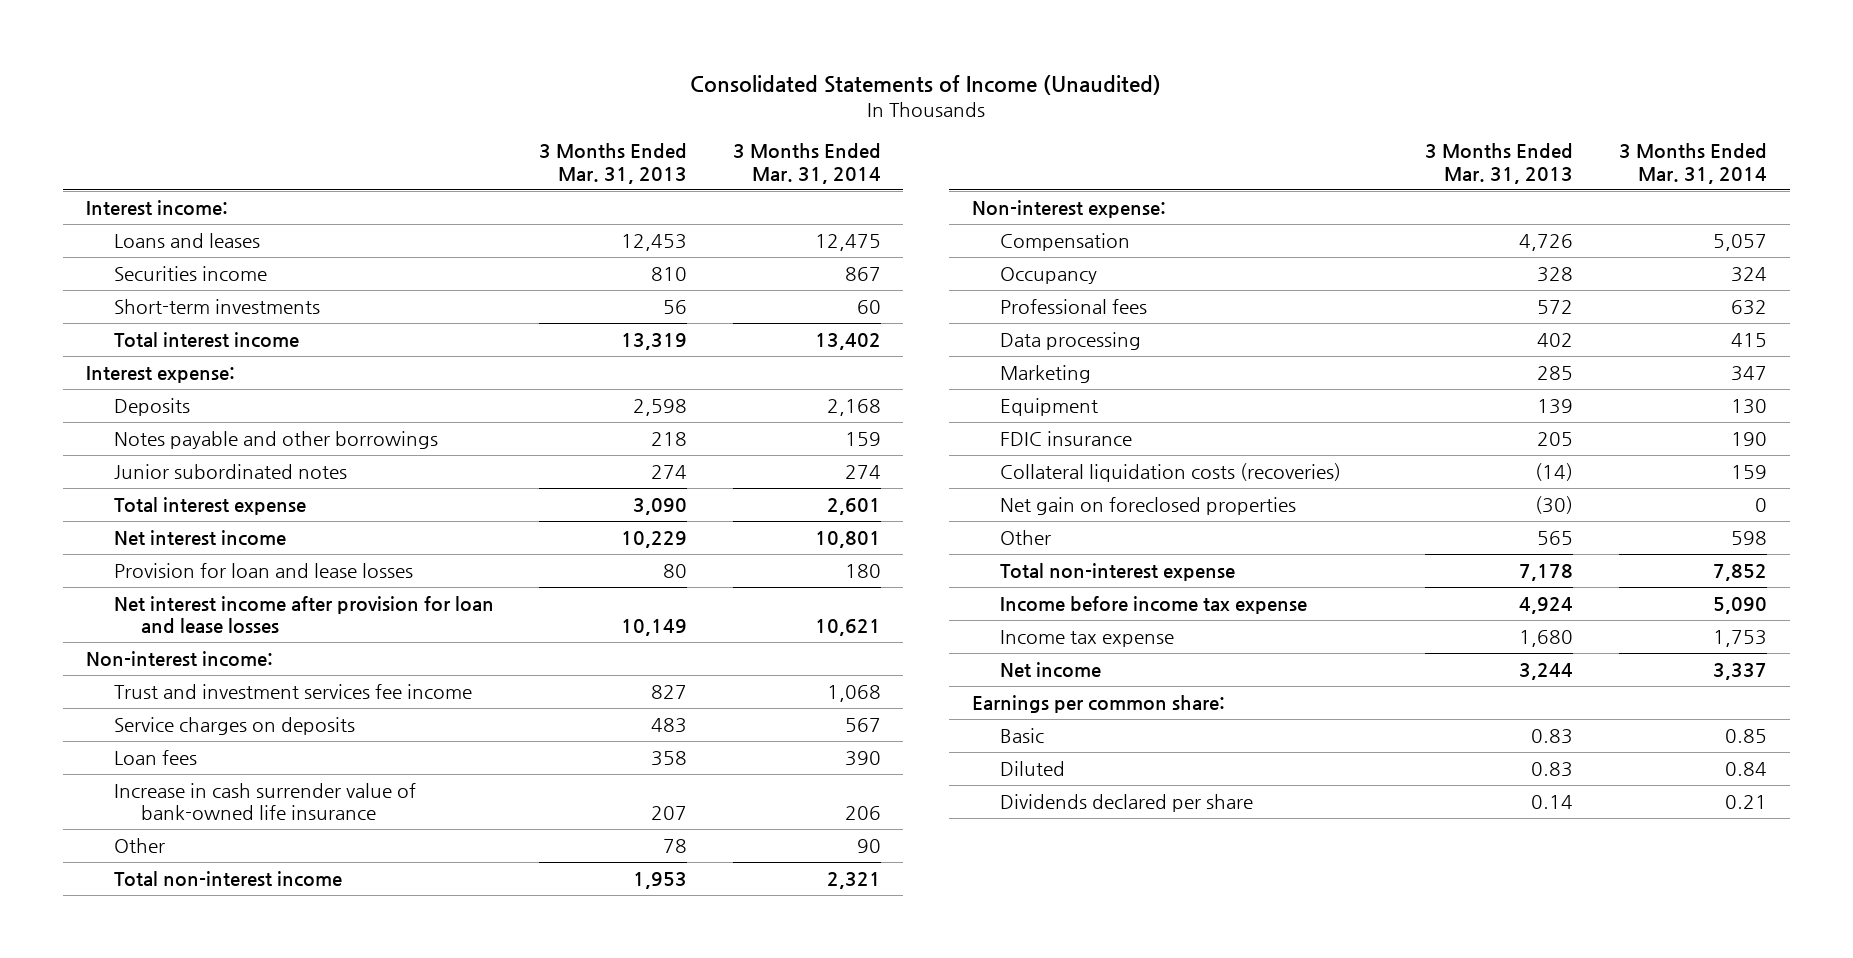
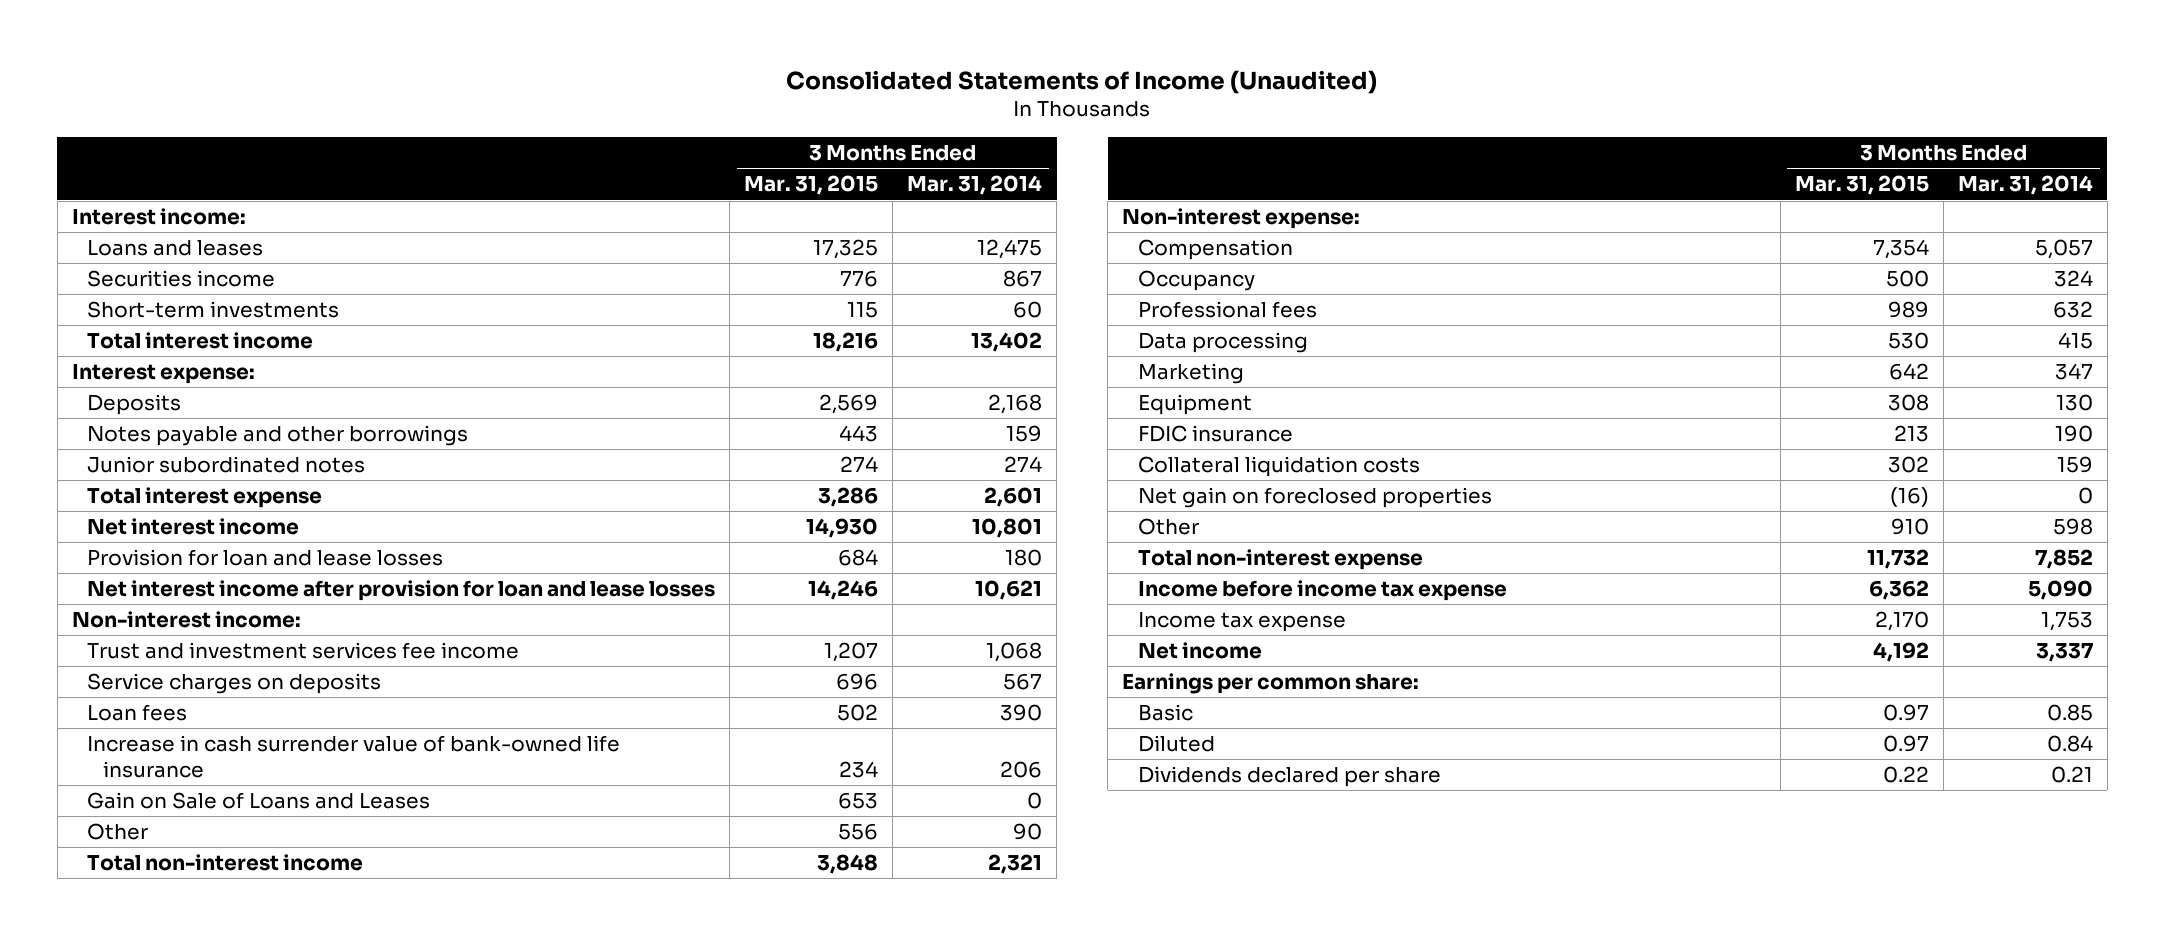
[539,143,688,184] 3 Months Ended Mar. 31, 2013 -> none
none -> [744,175,879,196] Mar. 31, 2015
none -> [87,792,431,810] Gain on Sale of Loans and Leases
[999,462,1341,482] Collateral liquidation costs (recoveries) -> [1137,456,1420,478] Collateral liquidation costs

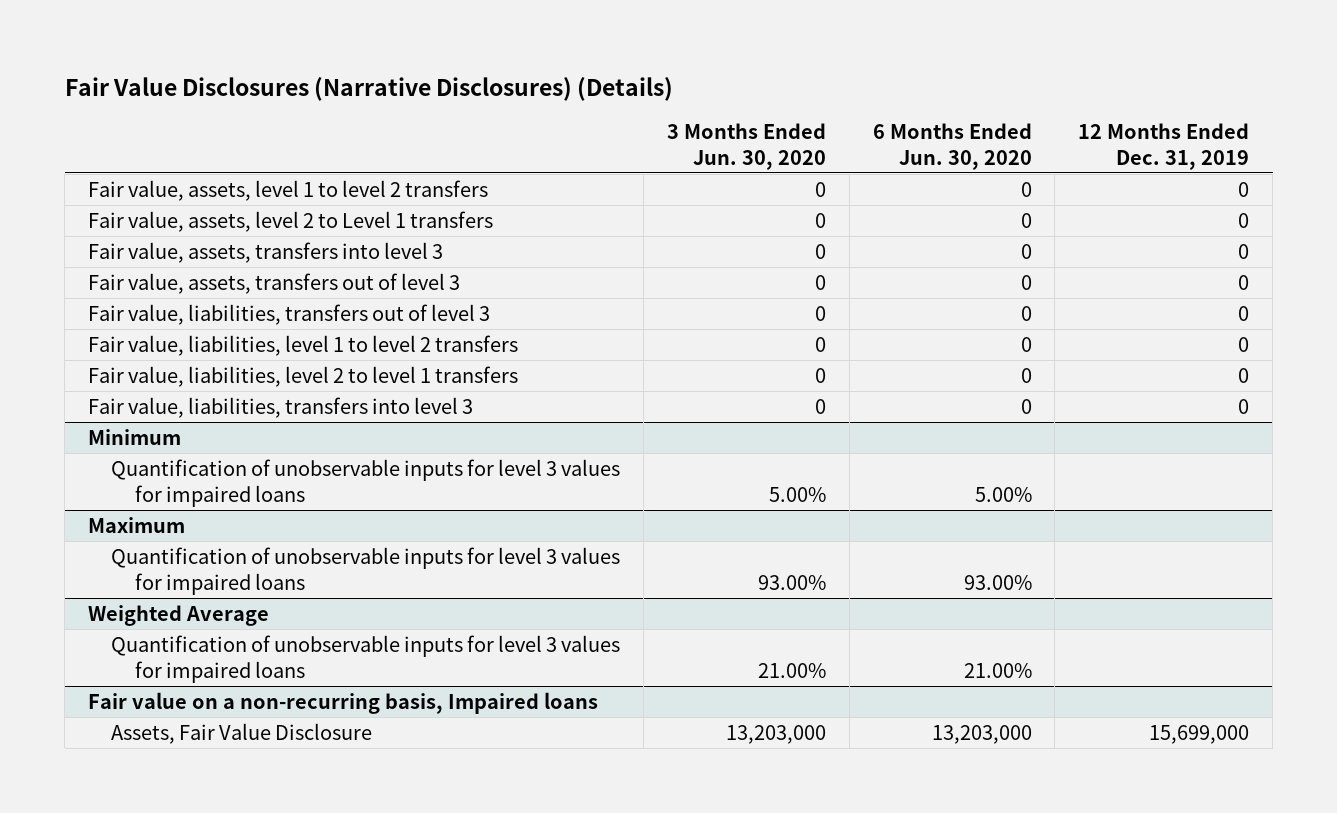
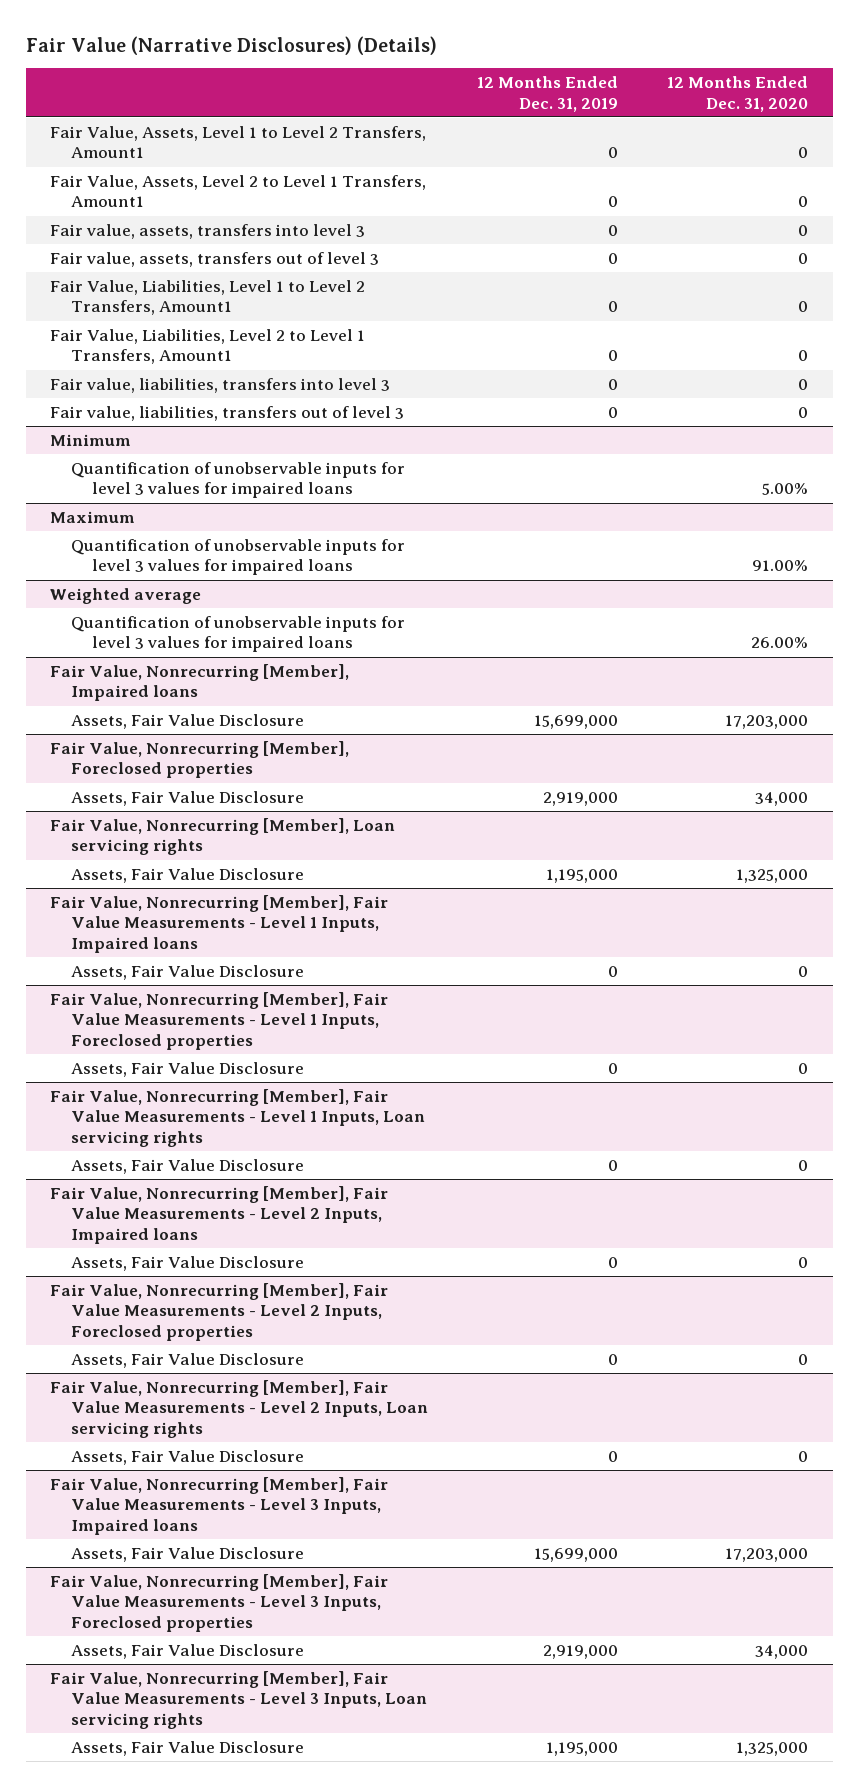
[64,76,673,101] Fair Value Disclosures (Narrative Disclosures) (Details) -> [25,35,437,55] Fair Value (Narrative Disclosures) (Details)
[667,122,827,170] 3 Months Ended Jun. 30, 2020 -> none
[872,122,1032,170] 6 Months Ended Jun. 30, 2020 -> none
none -> [667,76,809,112] 12 Months Ended Dec. 31, 2020
[87,180,488,202] Fair value, assets, level 1 to level 2 transfers -> [50,125,427,159] Fair Value, Assets, Level 1 to Level 2 Transfers, Amount1
[87,211,493,233] Fair value, assets, level 2 to Level 1 transfers -> [50,174,427,208] Fair Value, Assets, Level 2 to Level 1 Transfers, Amount1
[87,335,518,357] Fair value, liabilities, level 1 to level 2 transfers -> [50,279,366,316] Fair Value, Liabilities, Level 1 to Level 2 Transfers, Amount1
[87,366,518,388] Fair value, liabilities, level 2 to level 1 transfers -> [50,328,366,365] Fair Value, Liabilities, Level 2 to Level 1 Transfers, Amount1
[87,304,490,326] Fair value, liabilities, transfers out of level 3 -> [50,405,405,421] Fair value, liabilities, transfers out of level 3
[87,605,269,627] Weighted Average -> [50,587,202,604] Weighted average
[87,692,598,715] Fair value on a non-recurring basis, Impaired loans -> none
none -> [50,663,350,702] Fair Value, Nonrecurring [Member], Impaired loans
none -> [50,740,350,779] Fair Value, Nonrecurring [Member], Foreclosed properties
none -> [70,790,304,806] Assets, Fair Value Disclosure
none -> [50,817,396,856] Fair Value, Nonrecurring [Member], Loan servicing rights
none -> [70,867,304,883] Assets, Fair Value Disclosure
none -> [50,894,389,954] Fair Value, Nonrecurring [Member], Fair Value Measurements - Level 1 Inputs, Impaired loans
none -> [70,964,304,980] Assets, Fair Value Disclosure
none -> [50,991,389,1051] Fair Value, Nonrecurring [Member], Fair Value Measurements - Level 1 Inputs, Foreclosed properties
none -> [70,1061,304,1077] Assets, Fair Value Disclosure
none -> [50,1088,425,1148] Fair Value, Nonrecurring [Member], Fair Value Measurements - Level 1 Inputs, Loan servicing rights
none -> [70,1158,304,1174] Assets, Fair Value Disclosure
none -> [50,1185,389,1245] Fair Value, Nonrecurring [Member], Fair Value Measurements - Level 2 Inputs, Impaired loans
none -> [70,1255,304,1271] Assets, Fair Value Disclosure
none -> [50,1282,389,1342] Fair Value, Nonrecurring [Member], Fair Value Measurements - Level 2 Inputs, Foreclosed properties
none -> [70,1352,304,1368] Assets, Fair Value Disclosure
none -> [50,1379,428,1439] Fair Value, Nonrecurring [Member], Fair Value Measurements - Level 2 Inputs, Loan servicing rights
none -> [70,1449,304,1465] Assets, Fair Value Disclosure
none -> [50,1476,389,1536] Fair Value, Nonrecurring [Member], Fair Value Measurements - Level 3 Inputs, Impaired loans
none -> [70,1546,304,1562] Assets, Fair Value Disclosure
none -> [50,1573,389,1633] Fair Value, Nonrecurring [Member], Fair Value Measurements - Level 3 Inputs, Foreclosed properties
none -> [70,1643,304,1659] Assets, Fair Value Disclosure
none -> [50,1670,427,1730] Fair Value, Nonrecurring [Member], Fair Value Measurements - Level 3 Inputs, Loan servicing rights
none -> [70,1740,304,1756] Assets, Fair Value Disclosure

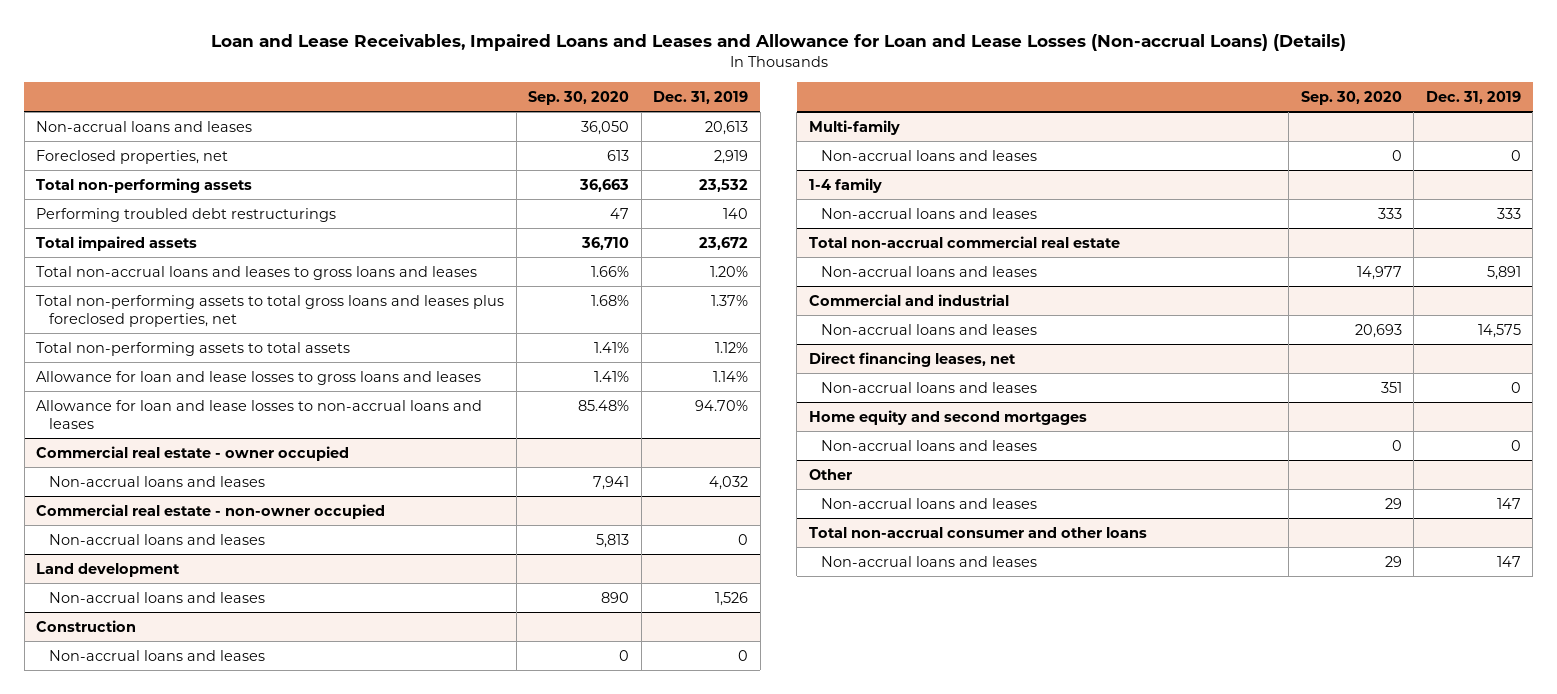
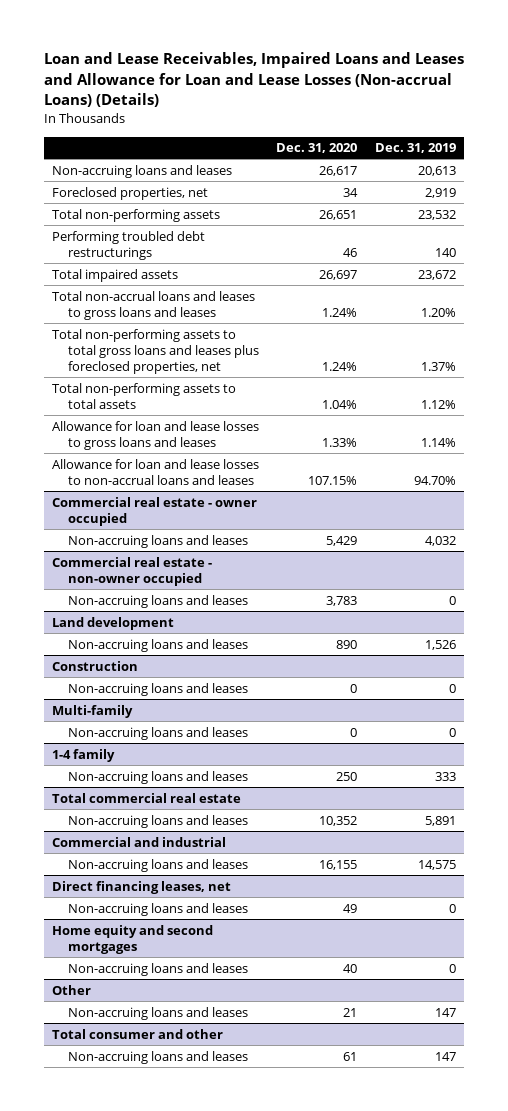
[528,90,630,105] Sep. 30, 2020 -> none
none -> [276,143,358,154] Dec. 31, 2020
[36,120,253,132] Non-accrual loans and leases -> [52,164,233,178] Non-accruing loans and leases
[48,475,265,487] Non-accrual loans and leases -> [68,534,249,548] Non-accruing loans and leases
[48,533,265,545] Non-accrual loans and leases -> [68,594,249,608] Non-accruing loans and leases
[48,591,265,603] Non-accrual loans and leases -> [68,638,249,652] Non-accruing loans and leases
[48,649,265,661] Non-accrual loans and leases -> [68,682,249,696] Non-accruing loans and leases
[821,149,1038,161] Non-accrual loans and leases -> [68,726,249,740] Non-accruing loans and leases
[821,207,1038,219] Non-accrual loans and leases -> [68,770,249,784] Non-accruing loans and leases
[808,235,1120,248] Total non-accrual commercial real estate -> [52,792,242,803] Total commercial real estate
[821,265,1038,277] Non-accrual loans and leases -> [68,814,249,828] Non-accruing loans and leases
[821,323,1038,335] Non-accrual loans and leases -> [68,858,249,872] Non-accruing loans and leases
[821,381,1038,393] Non-accrual loans and leases -> [68,902,249,916] Non-accruing loans and leases
[821,439,1038,451] Non-accrual loans and leases -> [68,962,249,976] Non-accruing loans and leases
[821,497,1038,509] Non-accrual loans and leases -> [68,1006,249,1020] Non-accruing loans and leases
[808,526,1147,538] Total non-accrual consumer and other loans -> [52,1028,224,1039] Total consumer and other
[821,555,1038,567] Non-accrual loans and leases -> [68,1050,249,1064] Non-accruing loans and leases

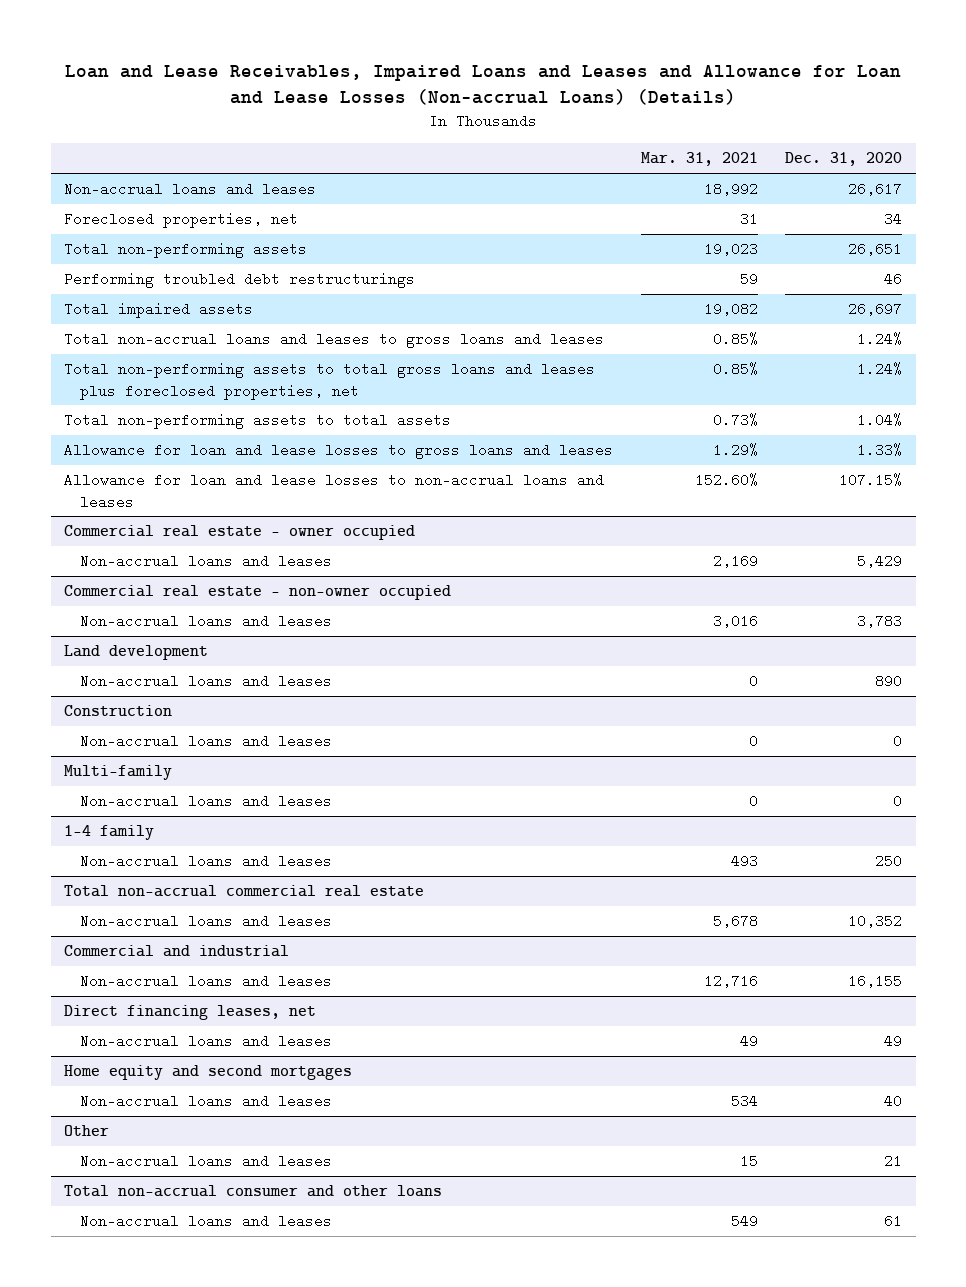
[374,143,456,154] Dec. 31, 2019 -> none
none -> [640,152,758,167] Mar. 31, 2021
[52,164,233,178] Non-accruing loans and leases -> [64,182,317,197] Non-accrual loans and leases
[68,534,249,548] Non-accruing loans and leases -> [80,554,333,569] Non-accrual loans and leases
[68,594,249,608] Non-accruing loans and leases -> [80,614,333,629] Non-accrual loans and leases
[68,638,249,652] Non-accruing loans and leases -> [80,674,333,689] Non-accrual loans and leases
[68,682,249,696] Non-accruing loans and leases -> [80,734,333,749] Non-accrual loans and leases
[68,726,249,740] Non-accruing loans and leases -> [80,794,333,809] Non-accrual loans and leases
[68,770,249,784] Non-accruing loans and leases -> [80,854,333,869] Non-accrual loans and leases
[52,792,242,803] Total commercial real estate -> [64,885,425,898] Total non-accrual commercial real estate
[68,814,249,828] Non-accruing loans and leases -> [80,914,333,929] Non-accrual loans and leases
[68,858,249,872] Non-accruing loans and leases -> [80,974,333,989] Non-accrual loans and leases
[68,902,249,916] Non-accruing loans and leases -> [80,1034,333,1049] Non-accrual loans and leases
[68,962,249,976] Non-accruing loans and leases -> [80,1094,333,1109] Non-accrual loans and leases
[68,1006,249,1020] Non-accruing loans and leases -> [80,1154,333,1169] Non-accrual loans and leases
[52,1028,224,1039] Total consumer and other -> [64,1185,443,1198] Total non-accrual consumer and other loans
[68,1050,249,1064] Non-accruing loans and leases -> [80,1214,333,1229] Non-accrual loans and leases

